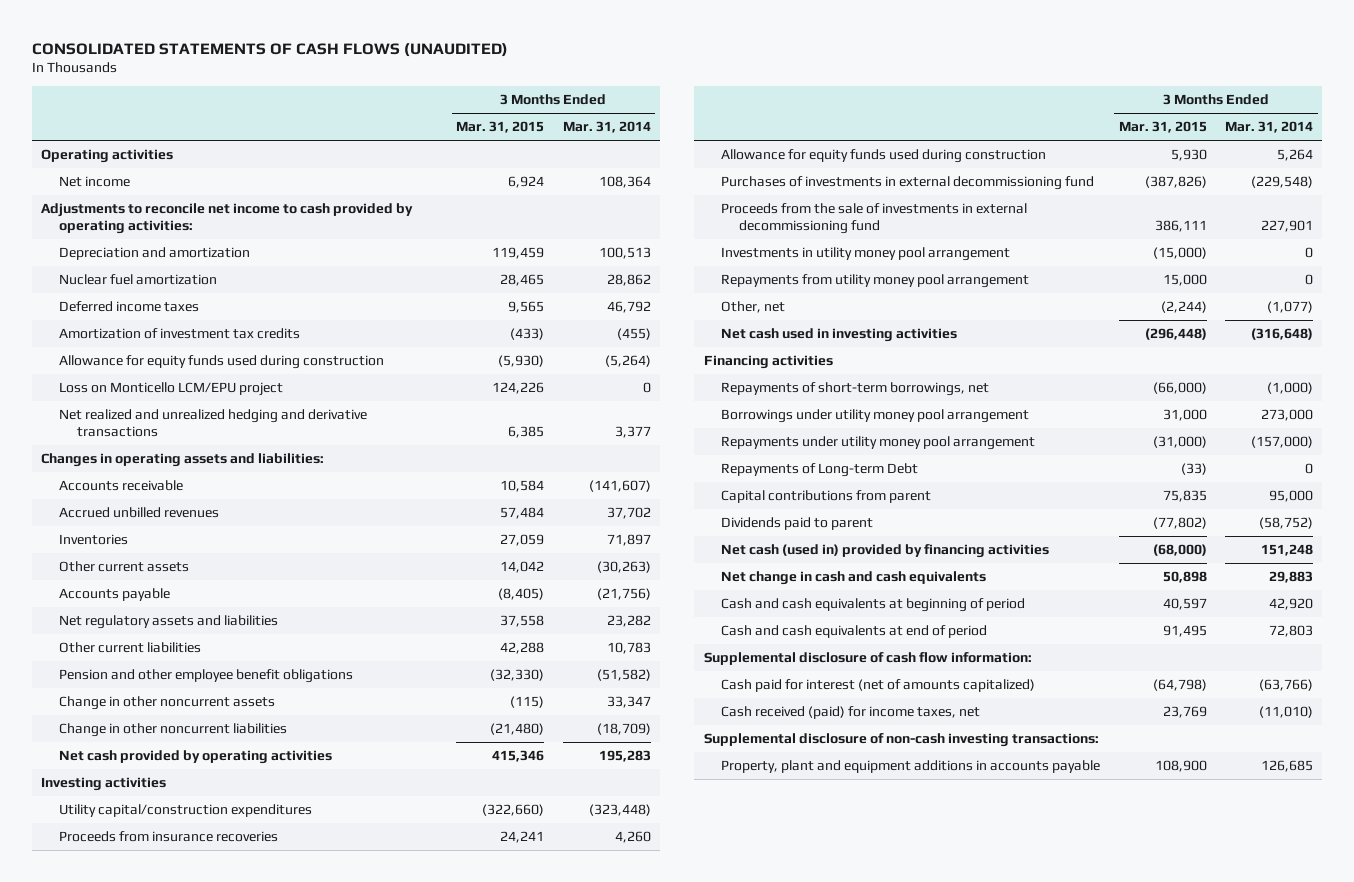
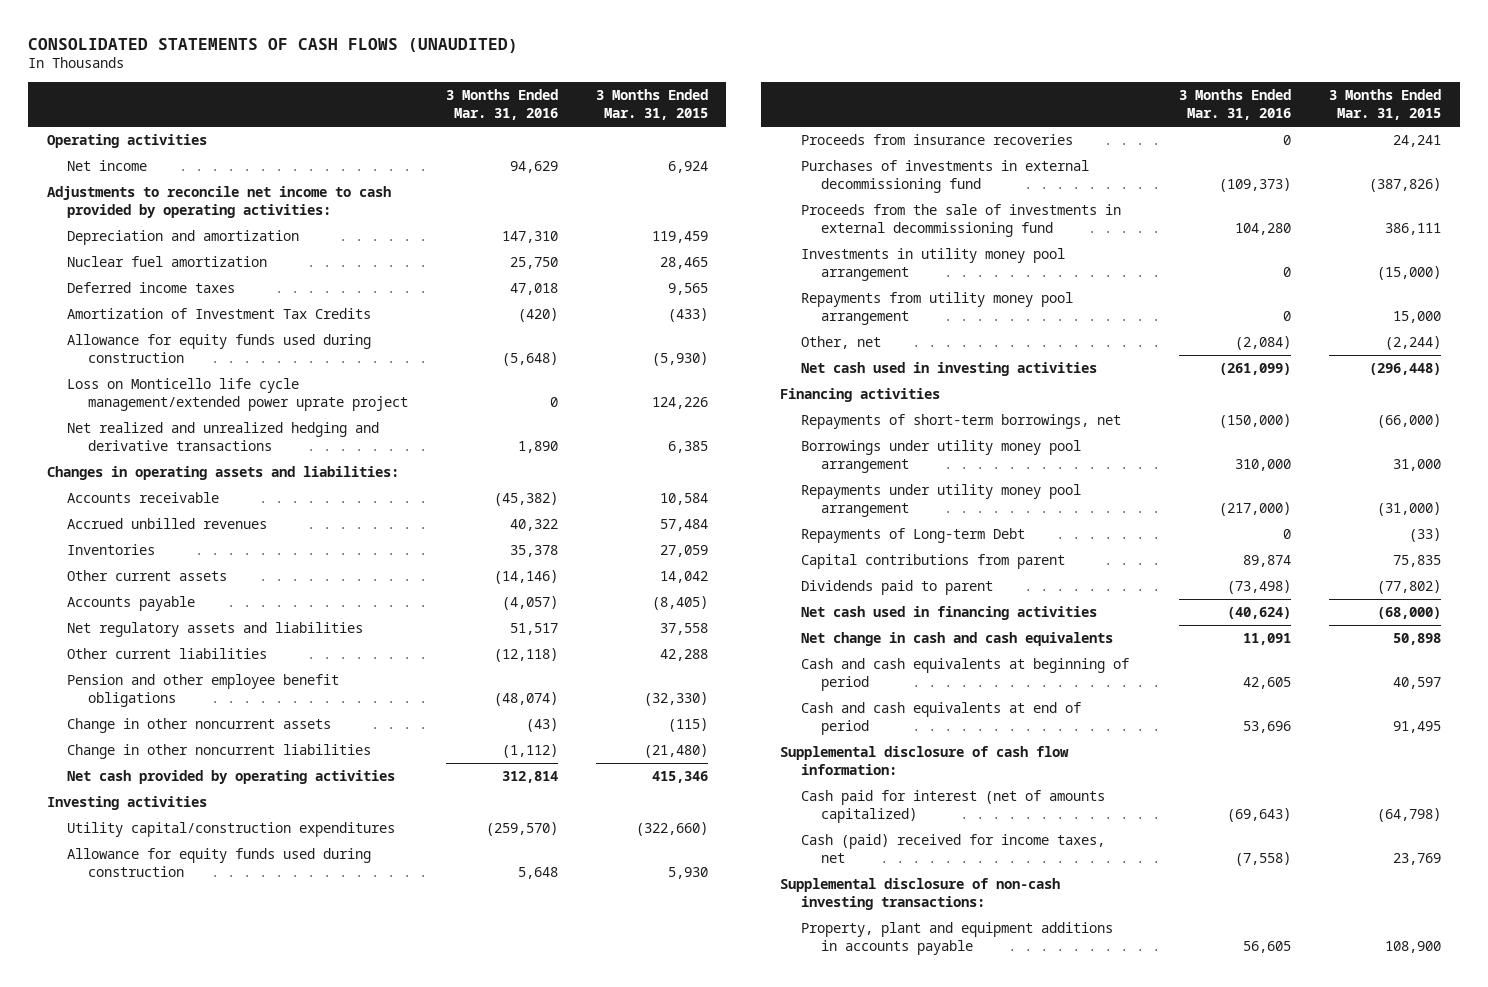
[562,121,651,134] Mar. 31, 2014 -> none
none -> [445,89,558,121] 3 Months Ended Mar. 31, 2016
[58,328,300,340] Amortization of investment tax credits -> [67,308,372,320] Amortization of Investment Tax Credits
[58,382,283,397] Loss on Monticello LCM/EPU project -> [67,378,408,411] Loss on Monticello life cycle management/extended power uprate project
[58,831,278,843] Proceeds from insurance recoveries -> [800,134,1073,146] Proceeds from insurance recoveries
[721,544,1050,559] Net cash (used in) provided by financing activities -> [800,606,1097,621] Net cash used in financing activities
[721,706,981,720] Cash received (paid) for income taxes, net -> [800,834,1105,863] Cash (paid) received for income taxes, net

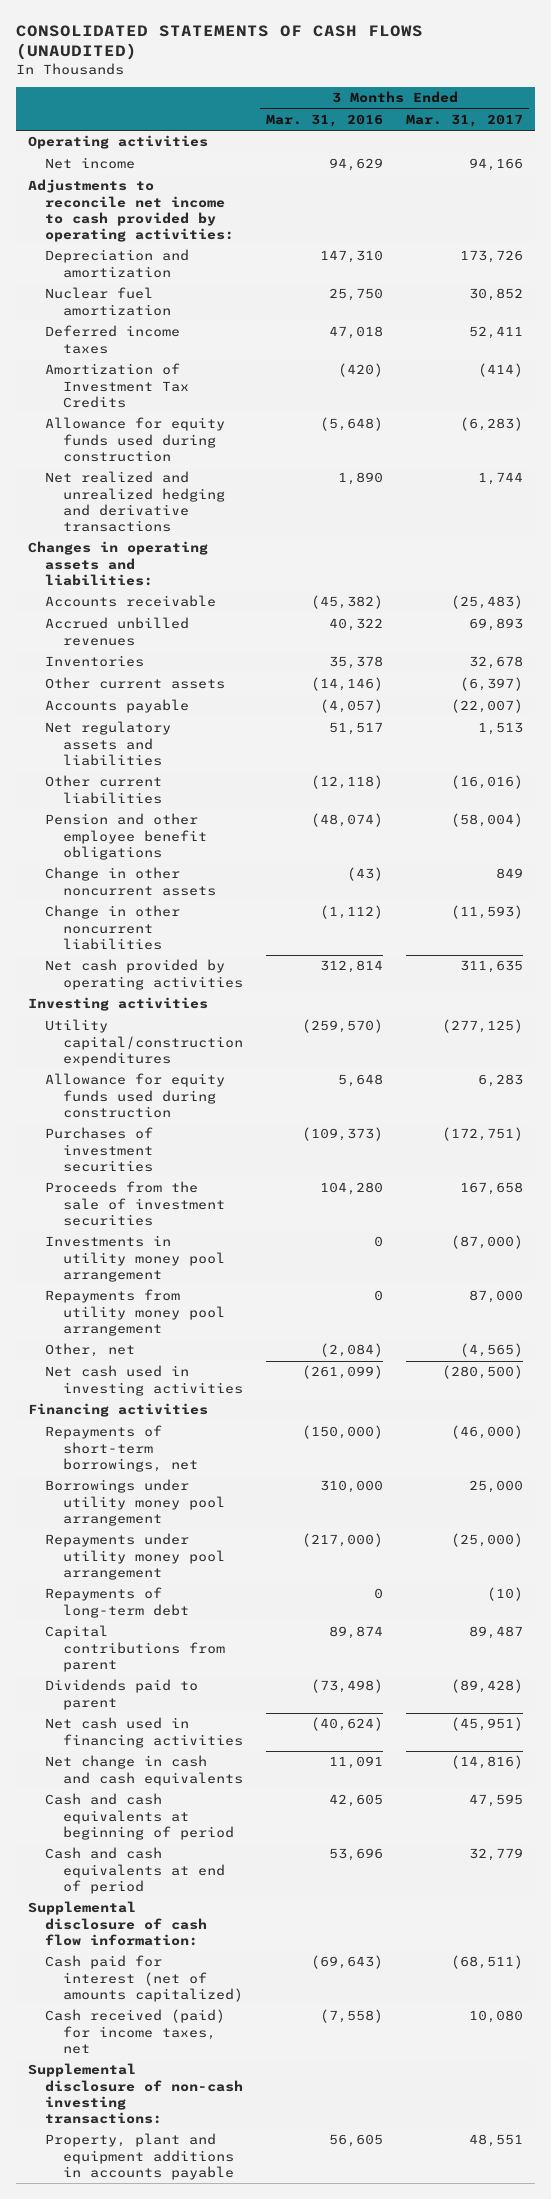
[595,89,708,121] 3 Months Ended Mar. 31, 2015 -> none
none -> [406,113,524,127] Mar. 31, 2017
[67,378,408,411] Loss on Monticello life cycle management/extended power uprate project -> none
[800,134,1073,146] Proceeds from insurance recoveries -> none
[800,160,1089,193] Purchases of investments in external decommissioning fund -> [45,1127,154,1172] Purchases of investment securities
[800,204,1121,237] Proceeds from the sale of investments in external decommissioning fund -> [45,1181,225,1226] Proceeds from the sale of investment securities
[800,528,1025,544] Repayments of Long-term Debt -> [45,1587,189,1618] Repayments of long-term debt
[800,834,1105,863] Cash (paid) received for income taxes, net -> [45,2009,226,2054] Cash received (paid) for income taxes, net

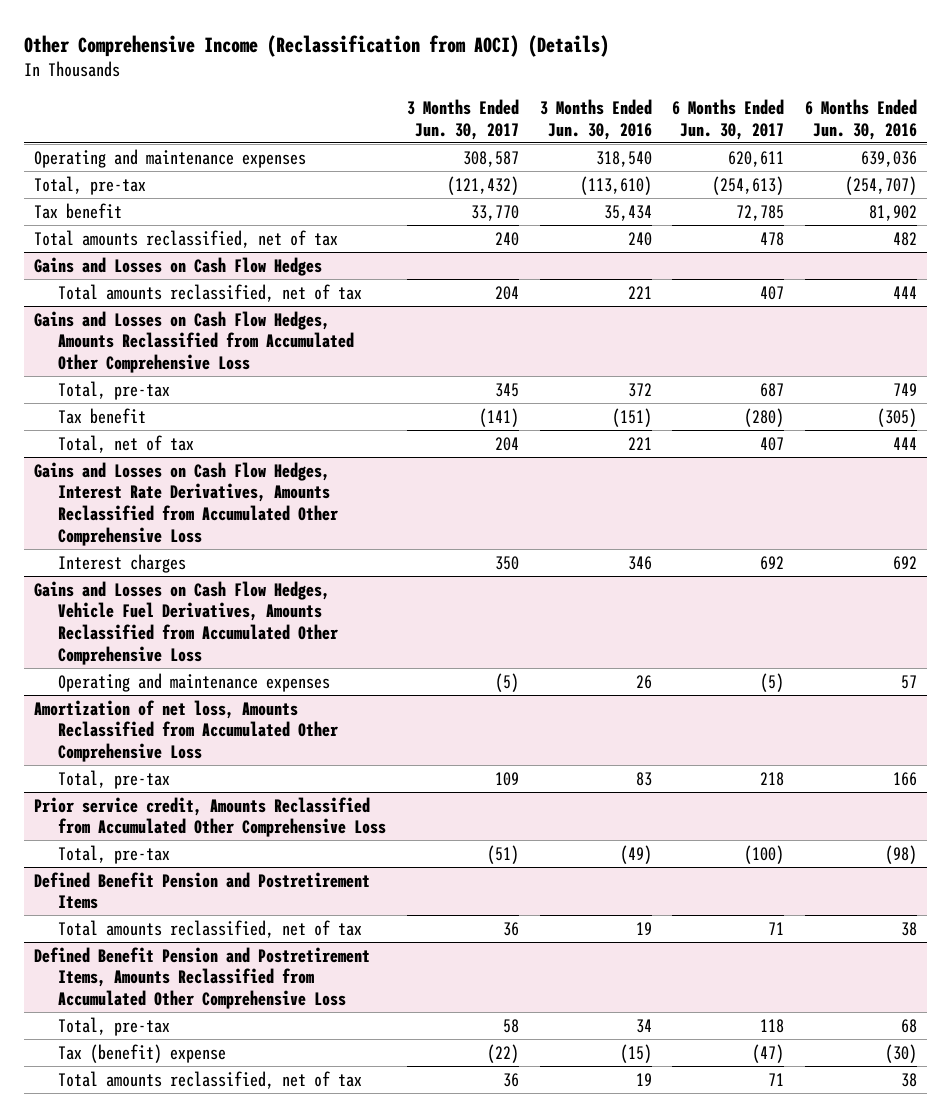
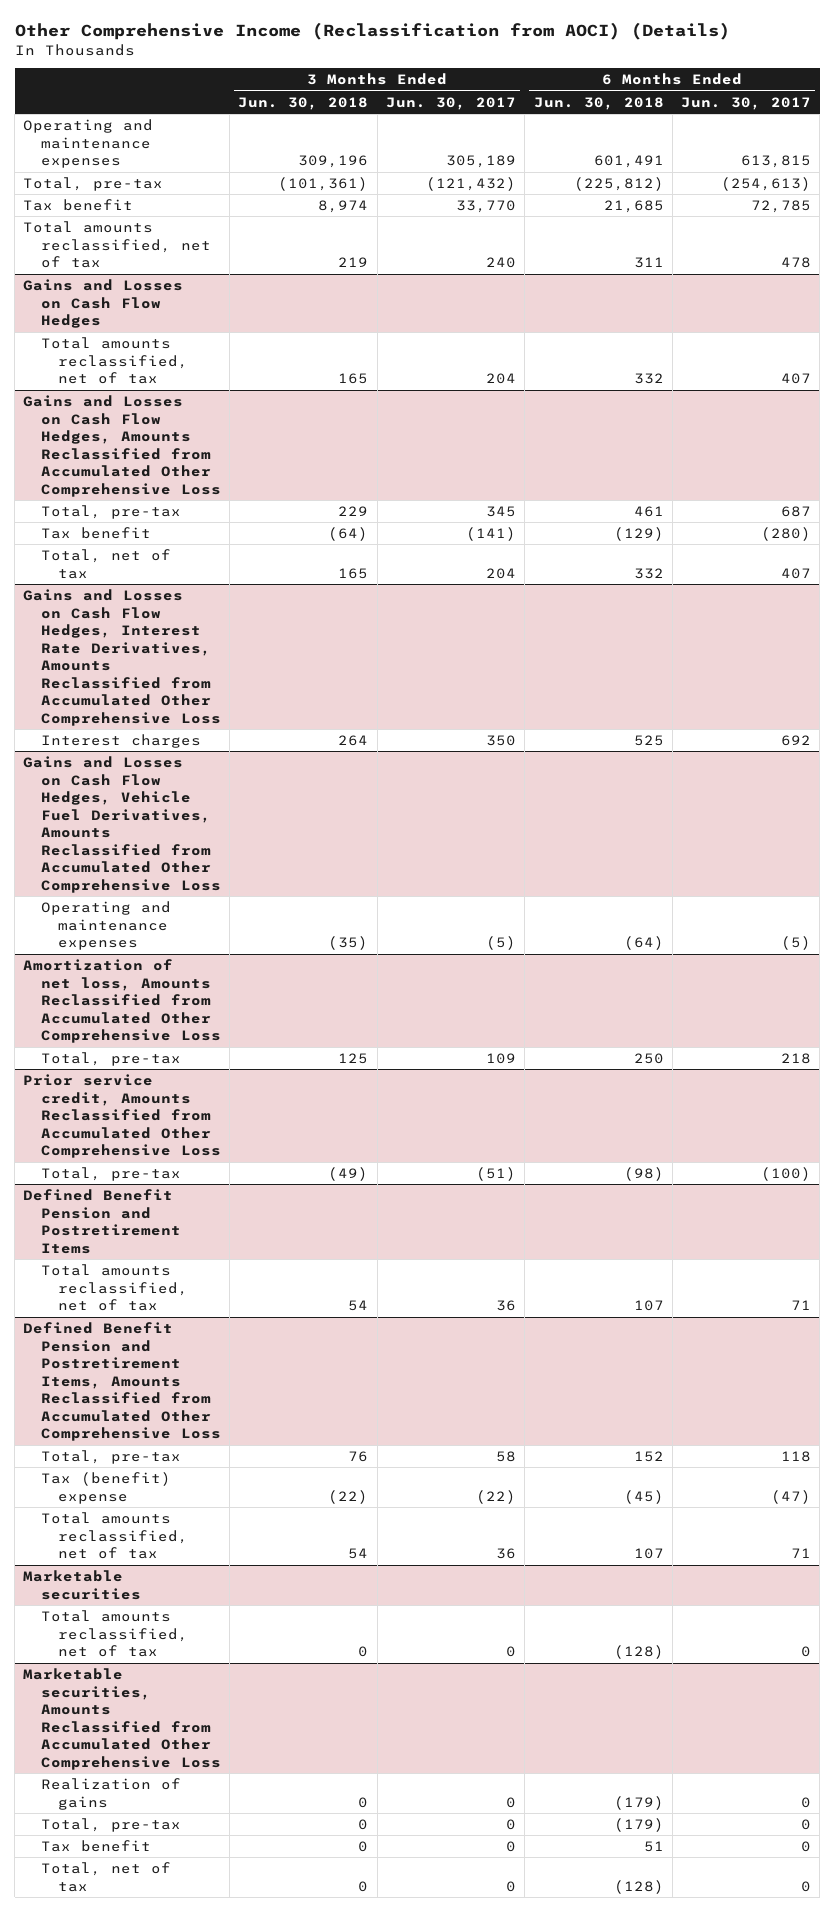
[539,98,652,140] 3 Months Ended Jun. 30, 2016 -> none
[804,98,917,140] 6 Months Ended Jun. 30, 2016 -> none
none -> [238,96,369,110] Jun. 30, 2018
none -> [533,96,664,110] Jun. 30, 2018
[463,150,520,167] 308,587 -> [445,155,516,169] 305,189
[728,150,785,167] 620,611 -> [741,155,812,169] 613,815
none -> [23,1570,141,1600] Marketable securities
none -> [40,1610,189,1658] Total amounts reclassified, net of tax
none -> [23,1668,221,1770] Marketable securities, Amounts Reclassified from Accumulated Other Comprehensive Loss
none -> [40,1778,181,1810] Realization of gains
none -> [40,1818,181,1833] Total, pre-tax
none -> [40,1840,151,1853] Tax benefit
none -> [40,1862,171,1892] Total, net of tax

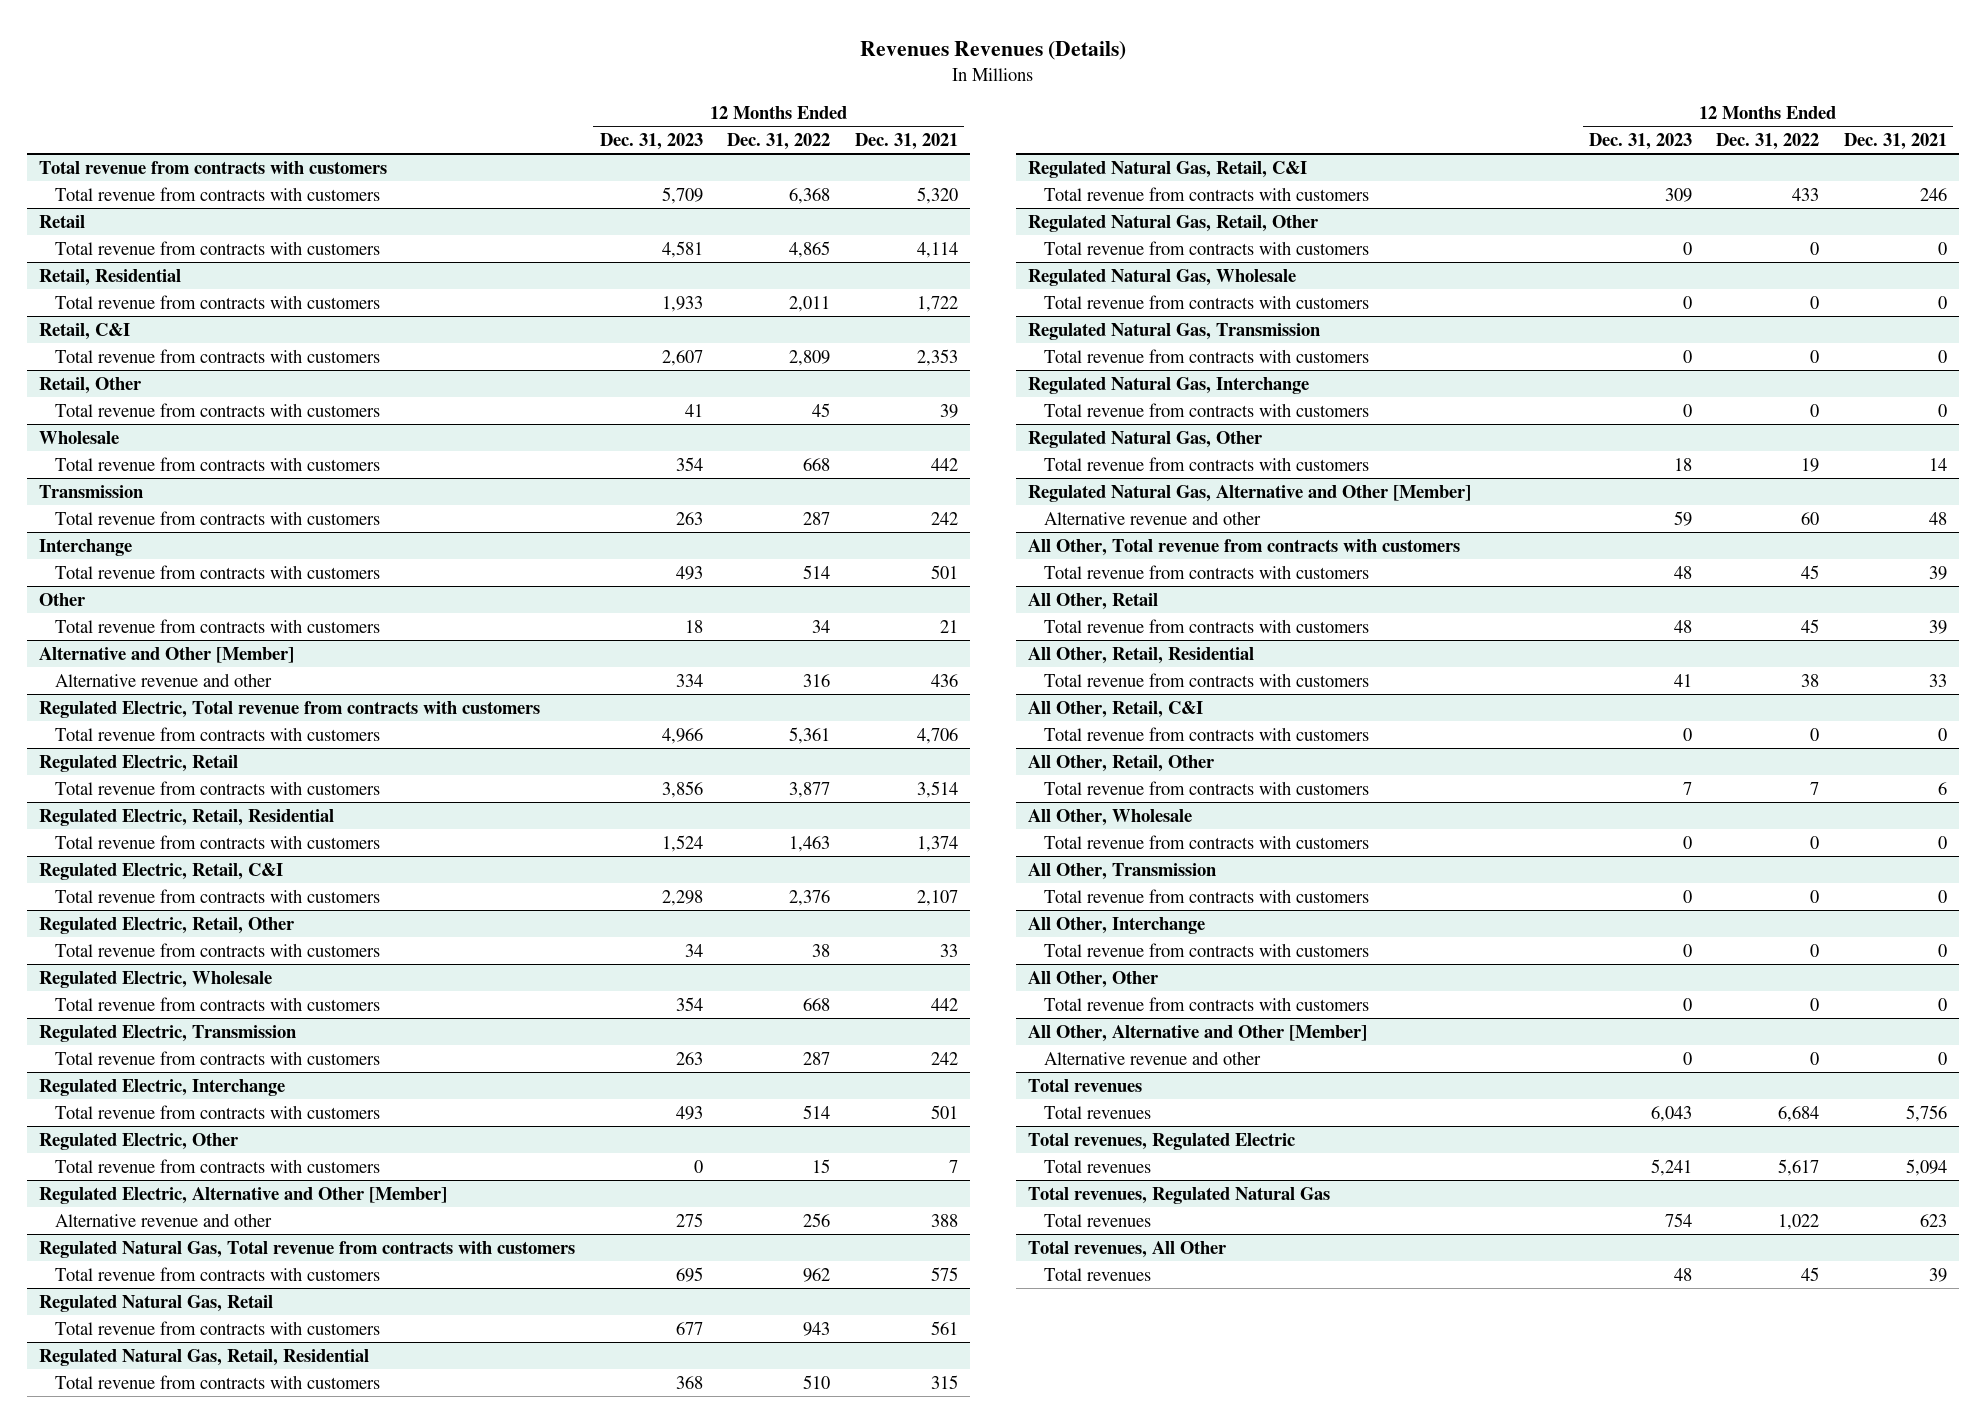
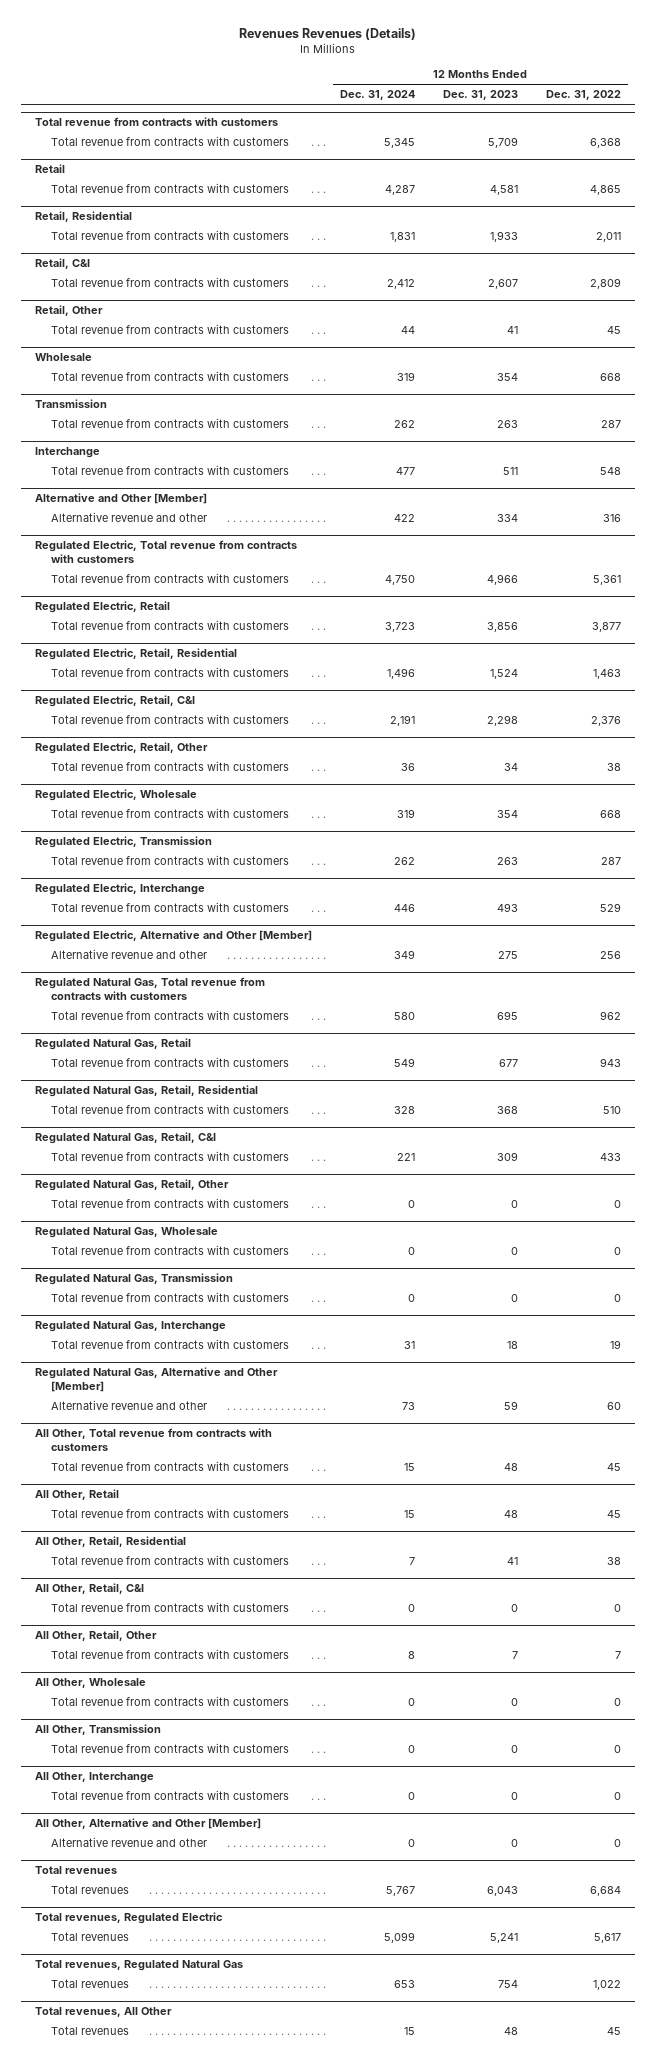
[854,132,958,150] Dec. 31, 2021 -> none
none -> [339,90,415,101] Dec. 31, 2024
[39,592,87,606] Other -> none
[54,618,380,633] Total revenue from contracts with customers -> none
[675,565,703,580] 493 -> [502,467,518,476] 511
[803,564,831,579] 514 -> [599,467,621,476] 548
[39,1132,240,1150] Regulated Electric, Other -> none
[54,1158,380,1173] Total revenue from contracts with customers -> none
[803,1104,831,1119] 514 -> [599,903,621,913] 529
[1044,402,1370,417] Total revenue from contracts with customers -> none
[1028,430,1264,448] Regulated Natural Gas, Other -> none
[1028,970,1160,988] All Other, Other -> none
[1044,996,1370,1011] Total revenue from contracts with customers -> none

